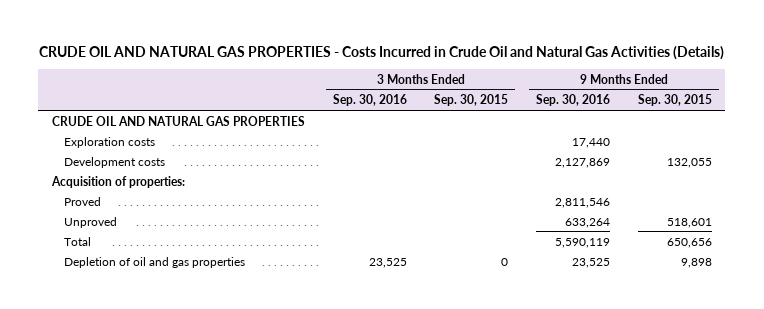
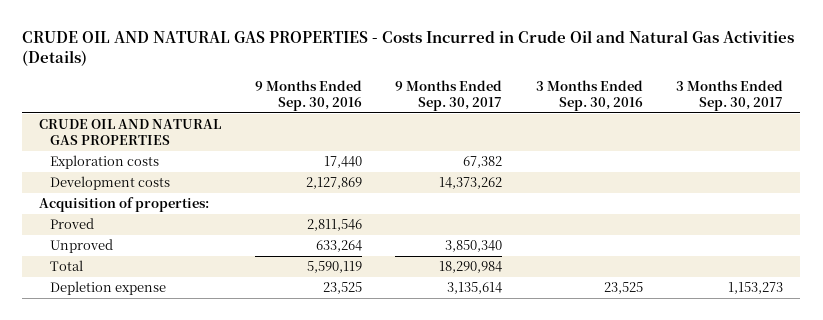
[434,94,509,107] Sep. 30, 2015 -> none
[637,94,712,107] Sep. 30, 2015 -> none
none -> [395,79,503,111] 9 Months Ended Sep. 30, 2017
none -> [676,79,784,111] 3 Months Ended Sep. 30, 2017
[63,256,245,268] Depletion of oil and gas properties -> [50,281,167,296] Depletion expense

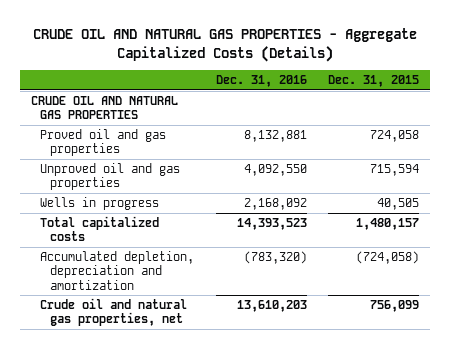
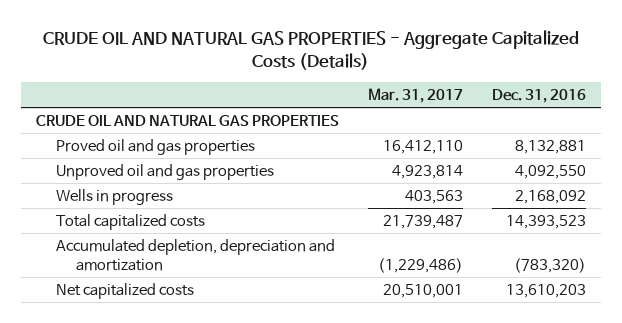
[328,75,420,88] Dec. 31, 2015 -> none
none -> [367,88,463,104] Mar. 31, 2017
[40,298,188,327] Crude oil and natural gas properties, net -> [55,282,194,299] Net capitalized costs

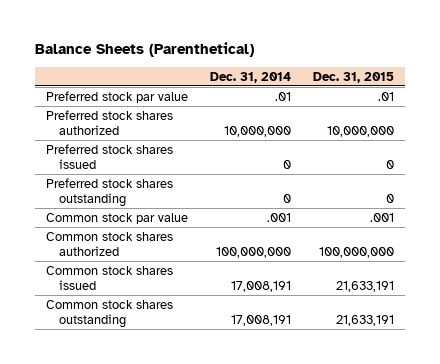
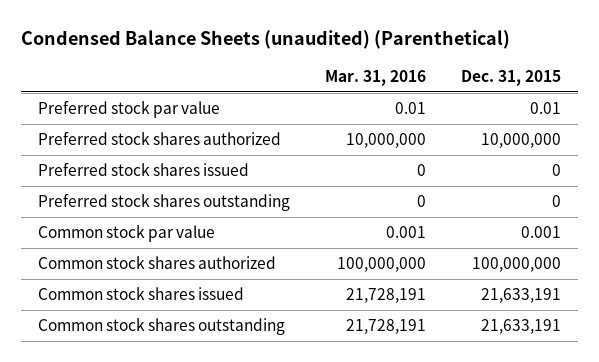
[34,42,254,58] Balance Sheets (Parenthetical) -> [20,30,510,50] Condensed Balance Sheets (unaudited) (Parenthetical)
[209,71,291,83] Dec. 31, 2014 -> none
none -> [324,70,426,87] Mar. 31, 2016
[377,91,394,101] .01 -> [529,102,561,115] 0.01
[369,212,394,222] .001 -> [520,226,561,239] 0.001

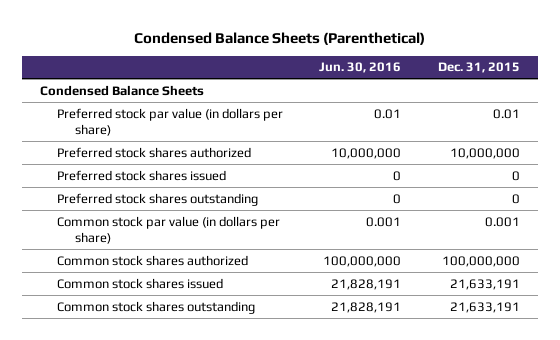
[20,30,510,50] Condensed Balance Sheets (unaudited) (Parenthetical) -> [133,31,425,45] Condensed Balance Sheets (Parenthetical)
[324,70,426,87] Mar. 31, 2016 -> none
none -> [319,62,402,74] Jun. 30, 2016
none -> [40,84,205,96] Condensed Balance Sheets
[38,100,221,119] Preferred stock par value -> [57,107,284,137] Preferred stock par value (in dollars per share)
[38,225,216,243] Common stock par value -> [57,215,281,245] Common stock par value (in dollars per share)

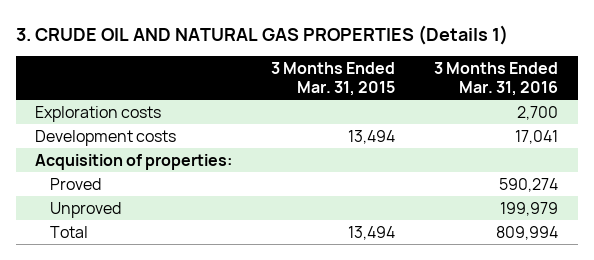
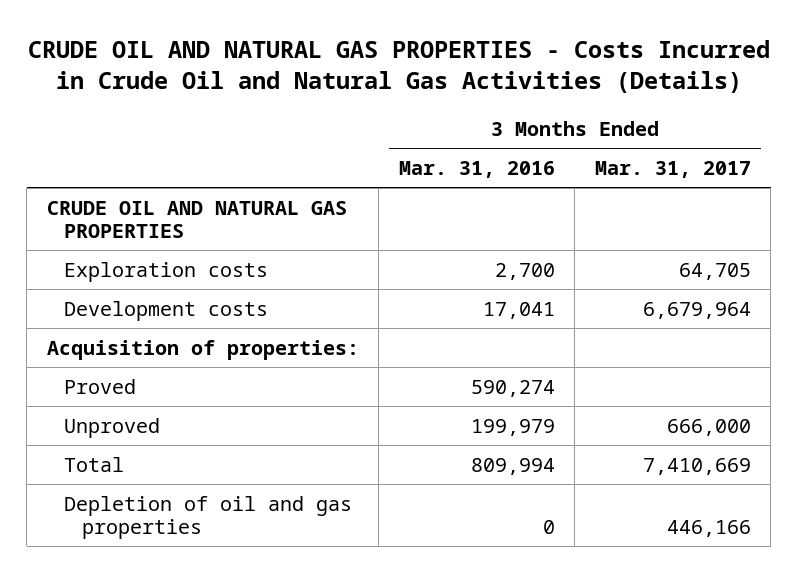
[16,24,509,45] 3. CRUDE OIL AND NATURAL GAS PROPERTIES (Details 1) -> [27,39,770,94] CRUDE OIL AND NATURAL GAS PROPERTIES - Costs Incurred in Crude Oil and Natural Gas Activities (Details)
[271,62,396,96] 3 Months Ended Mar. 31, 2015 -> none
none -> [594,161,751,179] Mar. 31, 2017
none -> [46,200,347,239] CRUDE OIL AND NATURAL GAS PROPERTIES
none -> [64,495,353,540] Depletion of oil and gas properties

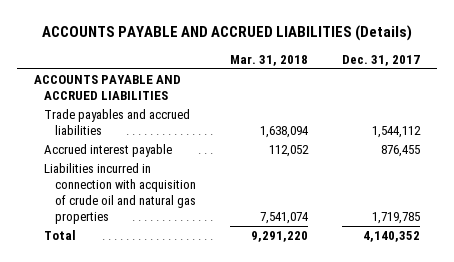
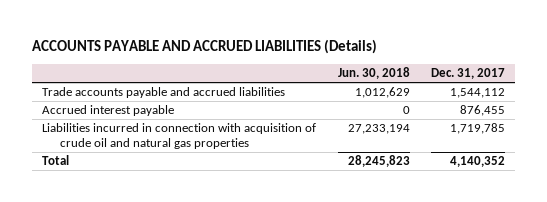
[230,54,309,66] Mar. 31, 2018 -> none
none -> [337,67,410,80] Jun. 30, 2018
[33,75,181,101] ACCOUNTS PAYABLE AND ACCRUED LIABILITIES -> none
[44,109,191,136] Trade payables and accrued liabilities -> [42,87,286,99] Trade accounts payable and accrued liabilities

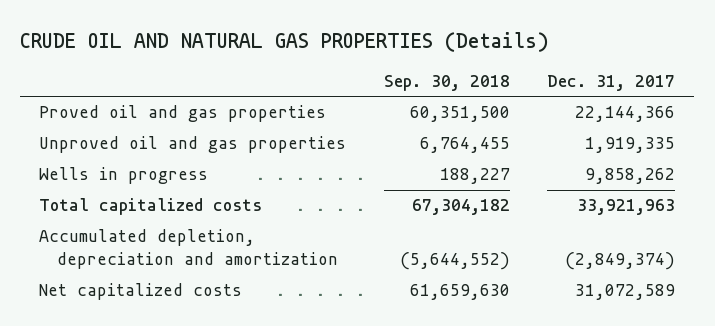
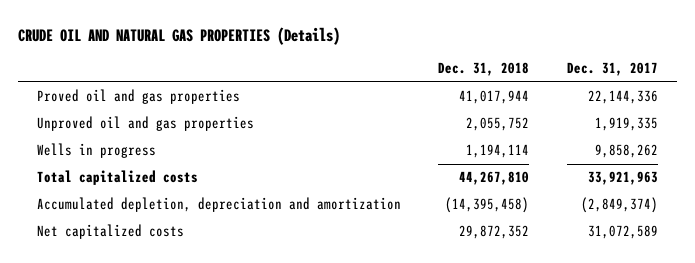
[383,74,510,91] Sep. 30, 2018 -> none
none -> [438,62,530,77] Dec. 31, 2018
[575,106,676,123] 22,144,366 -> [587,90,658,105] 22,144,336

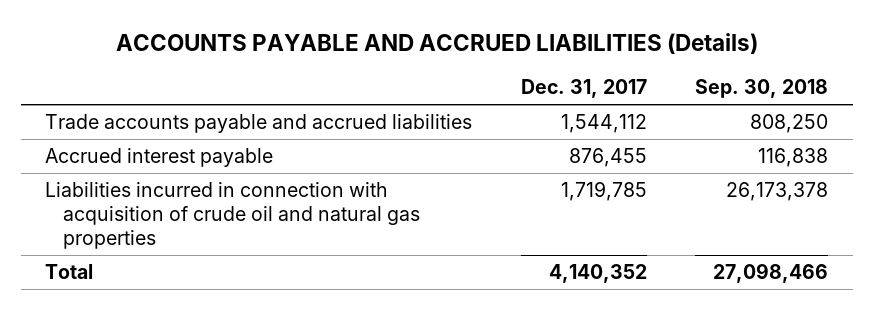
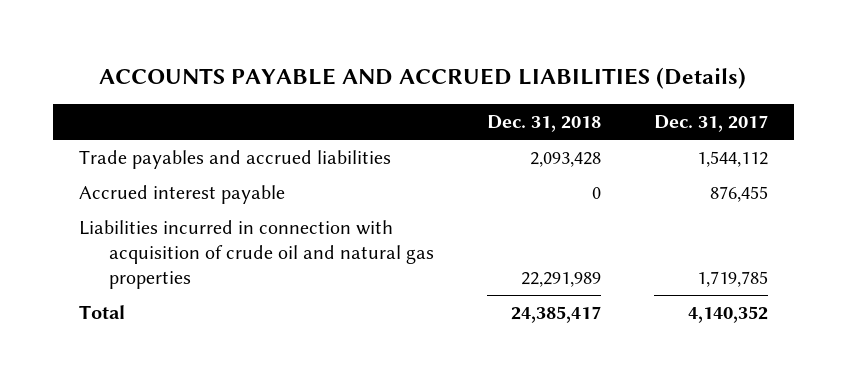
[695,79,829,99] Sep. 30, 2018 -> none
none -> [487,115,602,133] Dec. 31, 2018
[45,114,473,134] Trade accounts payable and accrued liabilities -> [79,150,392,170] Trade payables and accrued liabilities

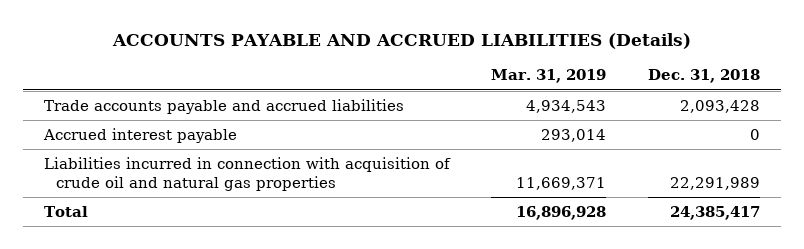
[653,115,768,133] Dec. 31, 2017 -> none
none -> [491,69,607,84] Mar. 31, 2019
[79,150,392,170] Trade payables and accrued liabilities -> [43,98,404,114] Trade accounts payable and accrued liabilities

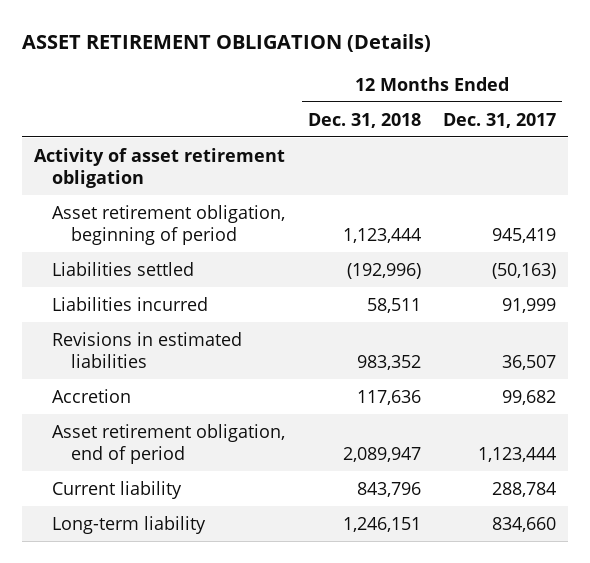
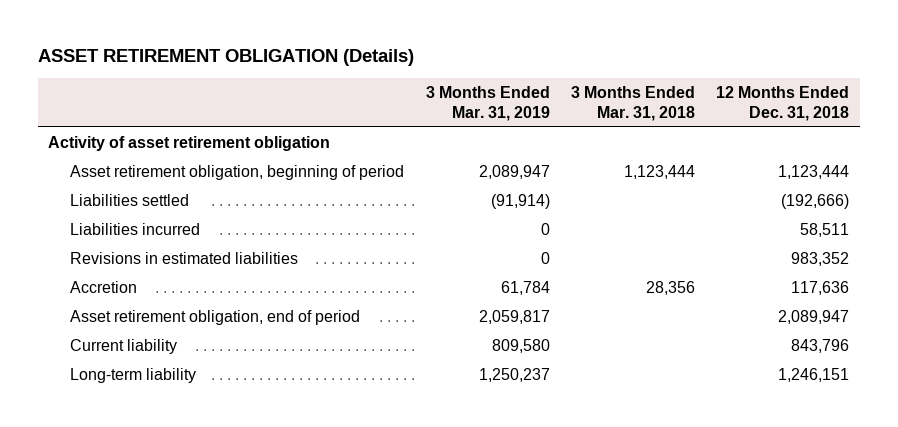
[443,112,557,128] Dec. 31, 2017 -> none
none -> [425,86,550,121] 3 Months Ended Mar. 31, 2019
none -> [570,86,695,121] 3 Months Ended Mar. 31, 2018
[346,262,421,279] (192,996) -> [781,194,850,210] (192,666)

